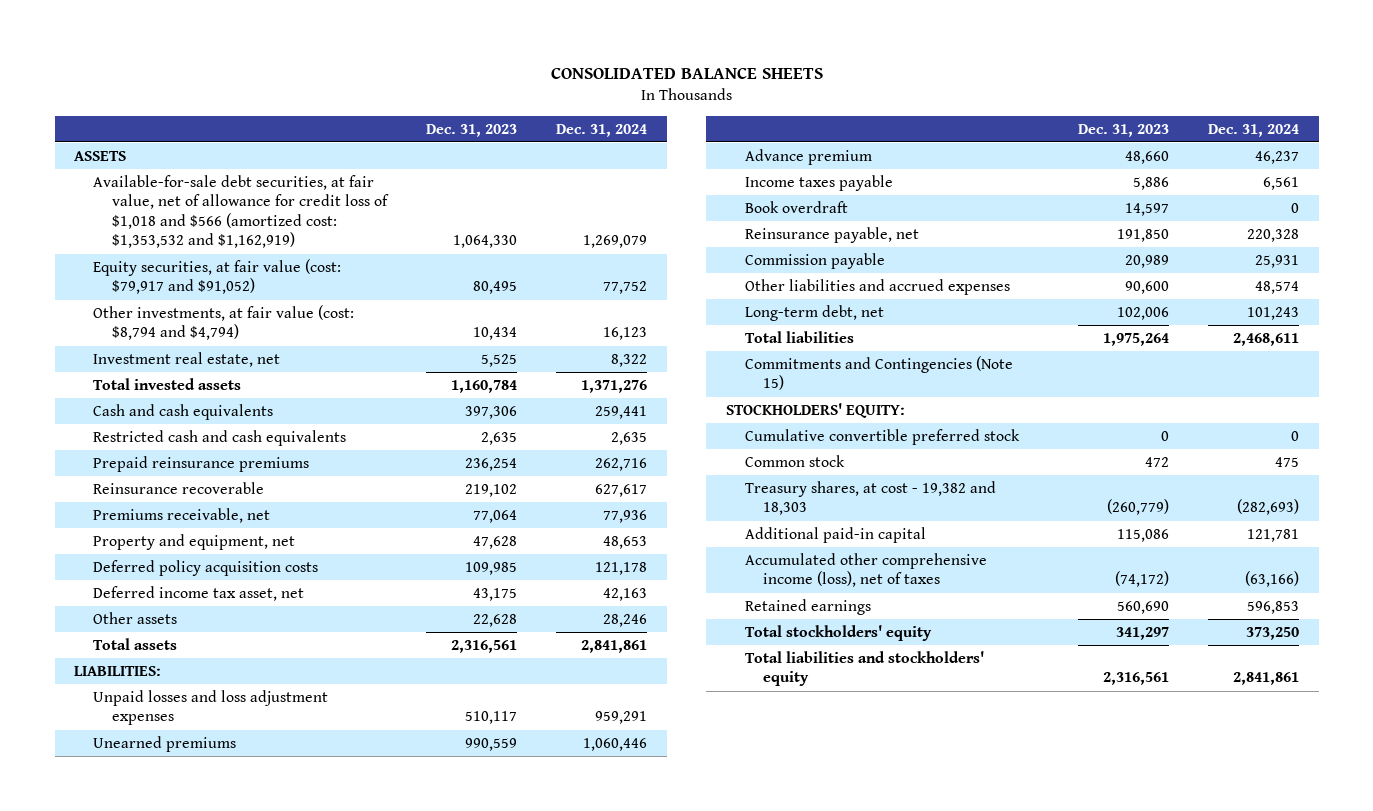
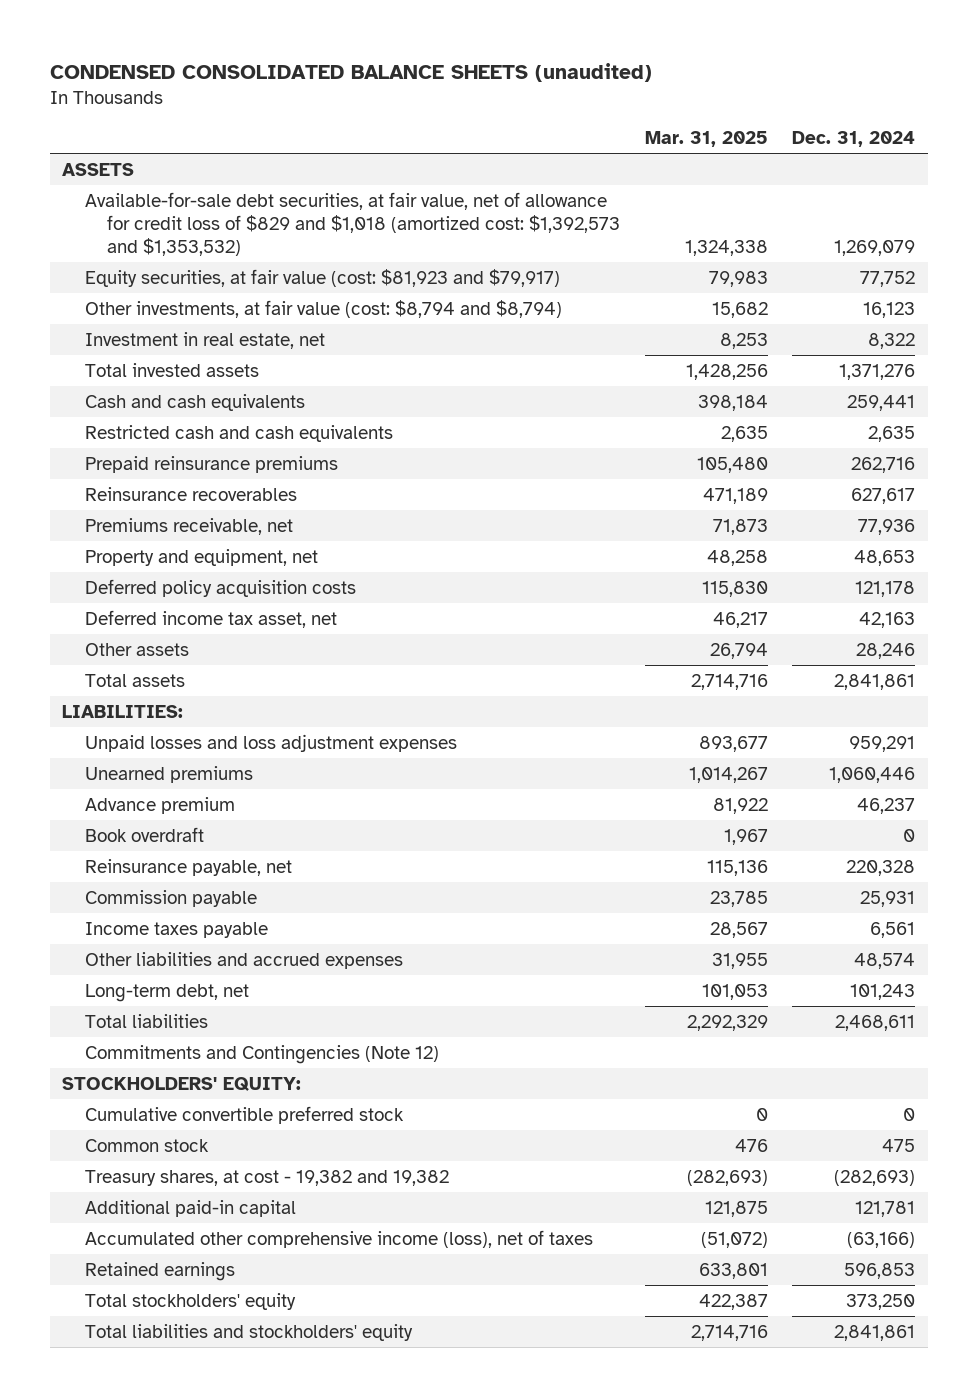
[550,67,823,79] CONSOLIDATED BALANCE SHEETS -> [50,62,653,82] CONDENSED CONSOLIDATED BALANCE SHEETS (unaudited)
[426,123,518,137] Dec. 31, 2023 -> none
none -> [644,130,768,147] Mar. 31, 2025
[92,174,389,249] Available-for-sale debt securities, at fair value, net of allowance for credit loss of $1,018 and $566 (amortized cost: $1,353,532 and $1,162,919) -> [84,191,620,257] Available-for-sale debt securities, at fair value, net of allowance for credit loss of $829 and $1,018 (amortized cost: $1,392,573 and $1,353,532)
[92,258,341,295] Equity securities, at fair value (cost: $79,917 and $91,052) -> [84,268,560,287] Equity securities, at fair value (cost: $81,923 and $79,917)
[92,304,354,341] Other investments, at fair value (cost: $8,794 and $4,794) -> [84,299,562,318] Other investments, at fair value (cost: $8,794 and $8,794)
[92,351,280,367] Investment real estate, net -> [84,331,325,349] Investment in real estate, net
[92,481,264,494] Reinsurance recoverable -> [84,486,297,501] Reinsurance recoverables
[744,174,893,191] Income taxes payable -> [84,921,268,938] Income taxes payable
[744,355,1013,391] Commitments and Contingencies (Note 15) -> [84,1044,439,1064] Commitments and Contingencies (Note 12)
[744,480,996,516] Treasury shares, at cost - 19,382 and 18,303 -> [84,1169,449,1186] Treasury shares, at cost - 19,382 and 19,382

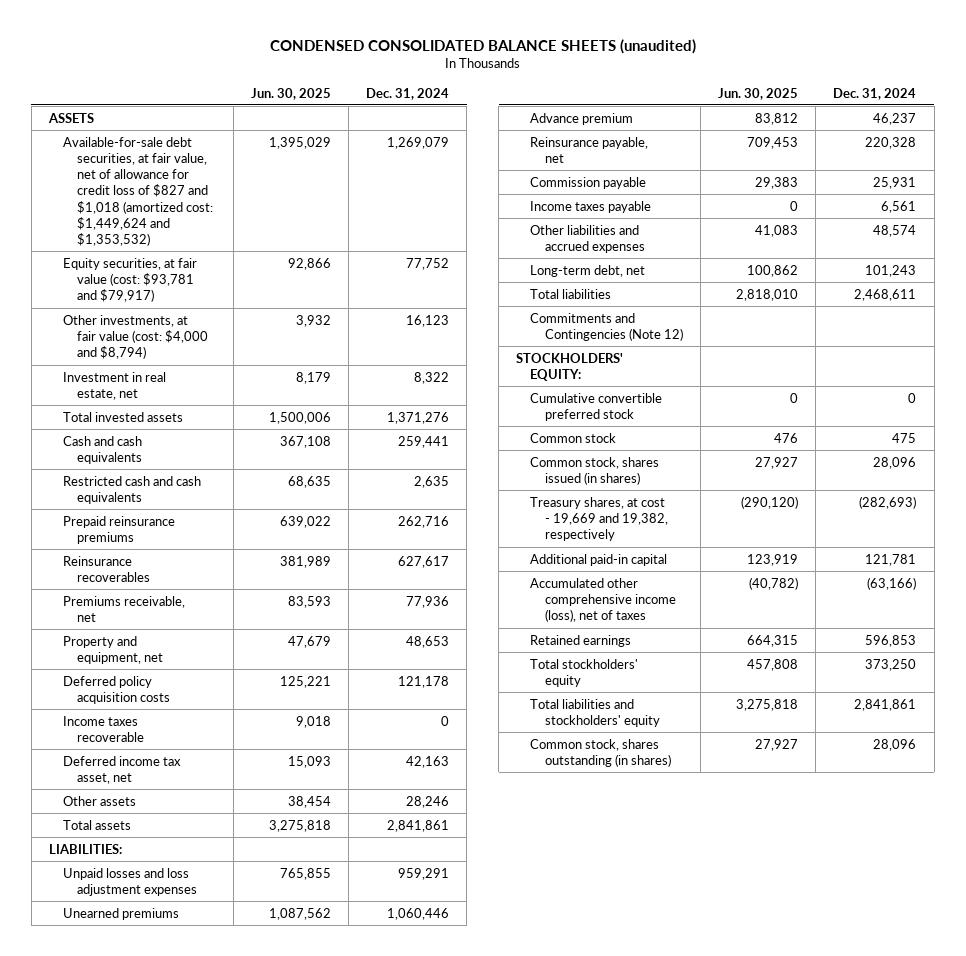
[644,130,768,147] Mar. 31, 2025 -> none
none -> [250,87,331,100] Jun. 30, 2025
[84,191,620,257] Available-for-sale debt securities, at fair value, net of allowance for credit loss of $829 and $1,018 (amortized cost: $1,392,573 and $1,353,532) -> [63,136,214,246] Available-for-sale debt securities, at fair value, net of allowance for credit loss of $827 and $1,018 (amortized cost: $1,449,624 and $1,353,532)
[84,268,560,287] Equity securities, at fair value (cost: $81,923 and $79,917) -> [63,257,198,303] Equity securities, at fair value (cost: $93,781 and $79,917)
[84,299,562,318] Other investments, at fair value (cost: $8,794 and $8,794) -> [63,314,209,360] Other investments, at fair value (cost: $4,000 and $8,794)
none -> [63,715,145,742] Income taxes recoverable
[84,826,204,842] Book overdraft -> none
none -> [530,456,660,485] Common stock, shares issued (in shares)
[84,1169,449,1186] Treasury shares, at cost - 19,382 and 19,382 -> [530,496,668,542] Treasury shares, at cost - 19,669 and 19,382, respectively
none -> [530,738,671,767] Common stock, shares outstanding (in shares)

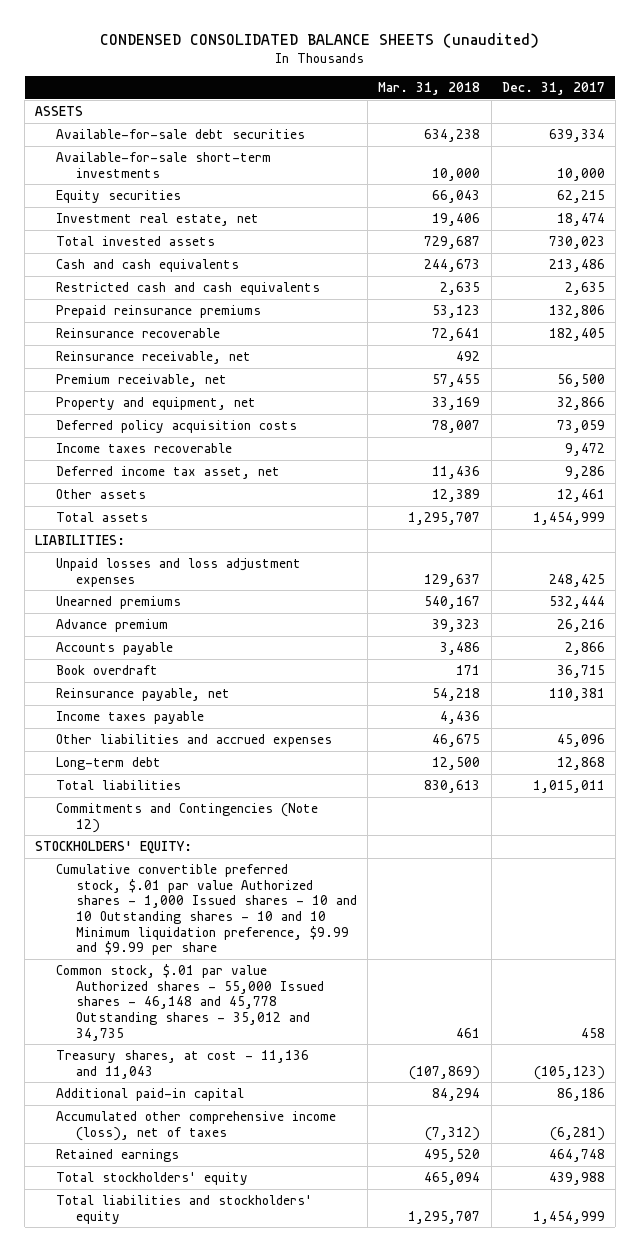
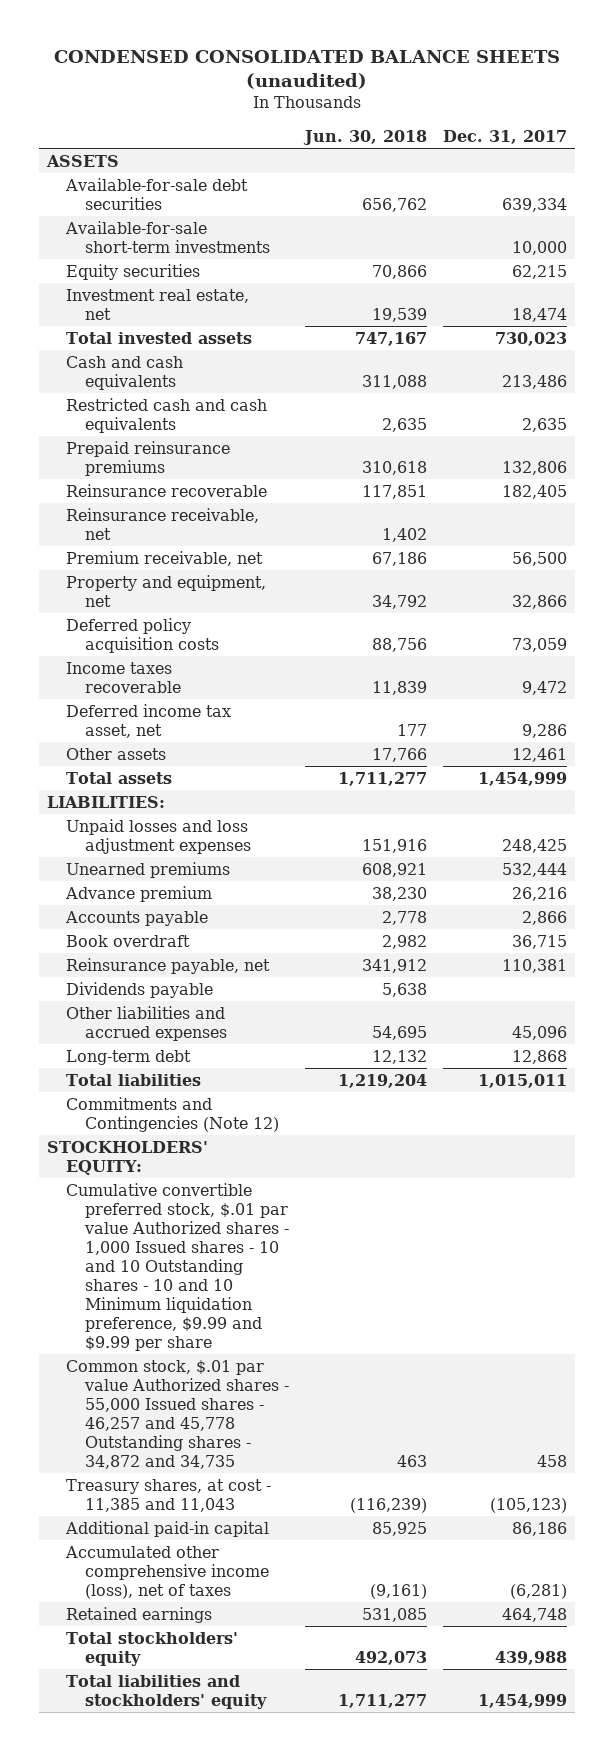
[378,82,481,96] Mar. 31, 2018 -> none
none -> [302,129,427,145] Jun. 30, 2018
[55,710,204,724] Income taxes payable -> none
none -> [65,981,213,998] Dividends payable
[55,963,324,1041] Common stock, $.01 par value Authorized shares - 55,000 Issued shares - 46,148 and 45,778 Outstanding shares - 35,012 and 34,735 -> [65,1359,289,1469] Common stock, $.01 par value Authorized shares - 55,000 Issued shares - 46,257 and 45,778 Outstanding shares - 34,872 and 34,735
[55,1049,309,1079] Treasury shares, at cost - 11,136 and 11,043 -> [65,1478,271,1512] Treasury shares, at cost - 11,385 and 11,043

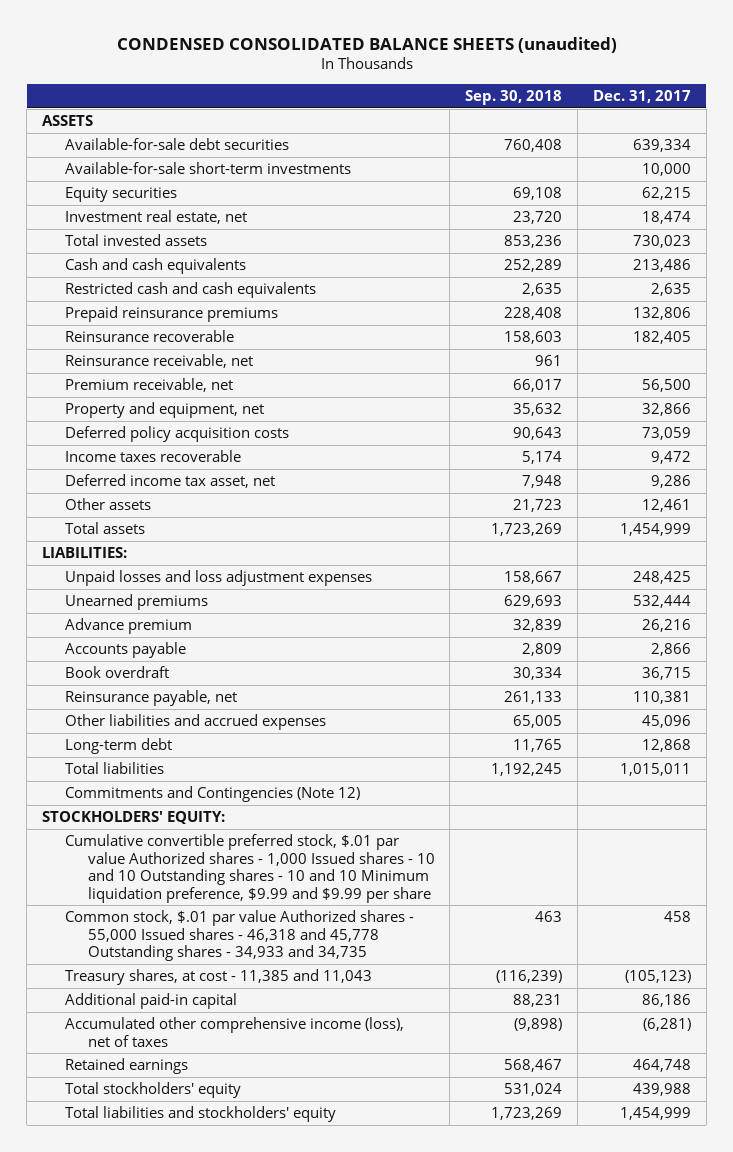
[302,129,427,145] Jun. 30, 2018 -> none
none -> [465,90,563,106] Sep. 30, 2018
[65,981,213,998] Dividends payable -> none
[65,1359,289,1469] Common stock, $.01 par value Authorized shares - 55,000 Issued shares - 46,257 and 45,778 Outstanding shares - 34,872 and 34,735 -> [64,909,414,962] Common stock, $.01 par value Authorized shares - 55,000 Issued shares - 46,318 and 45,778 Outstanding shares - 34,933 and 34,735

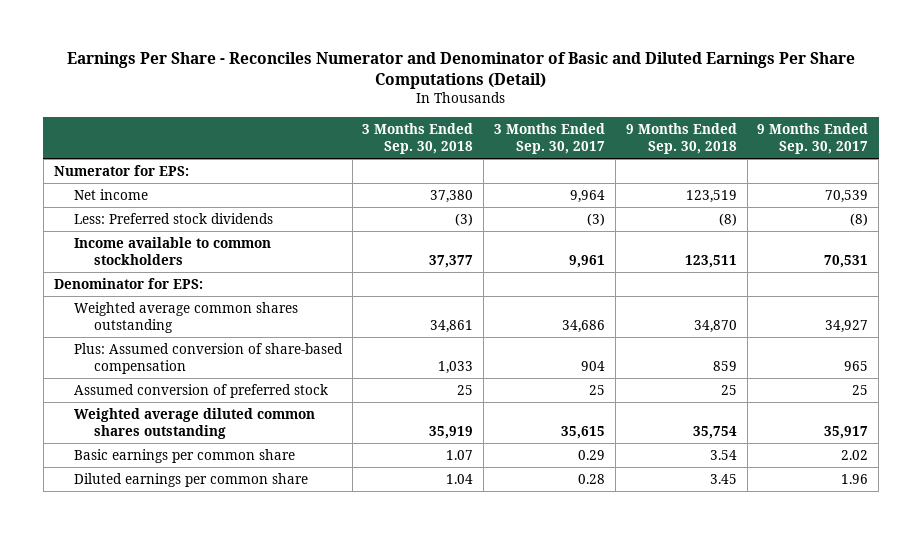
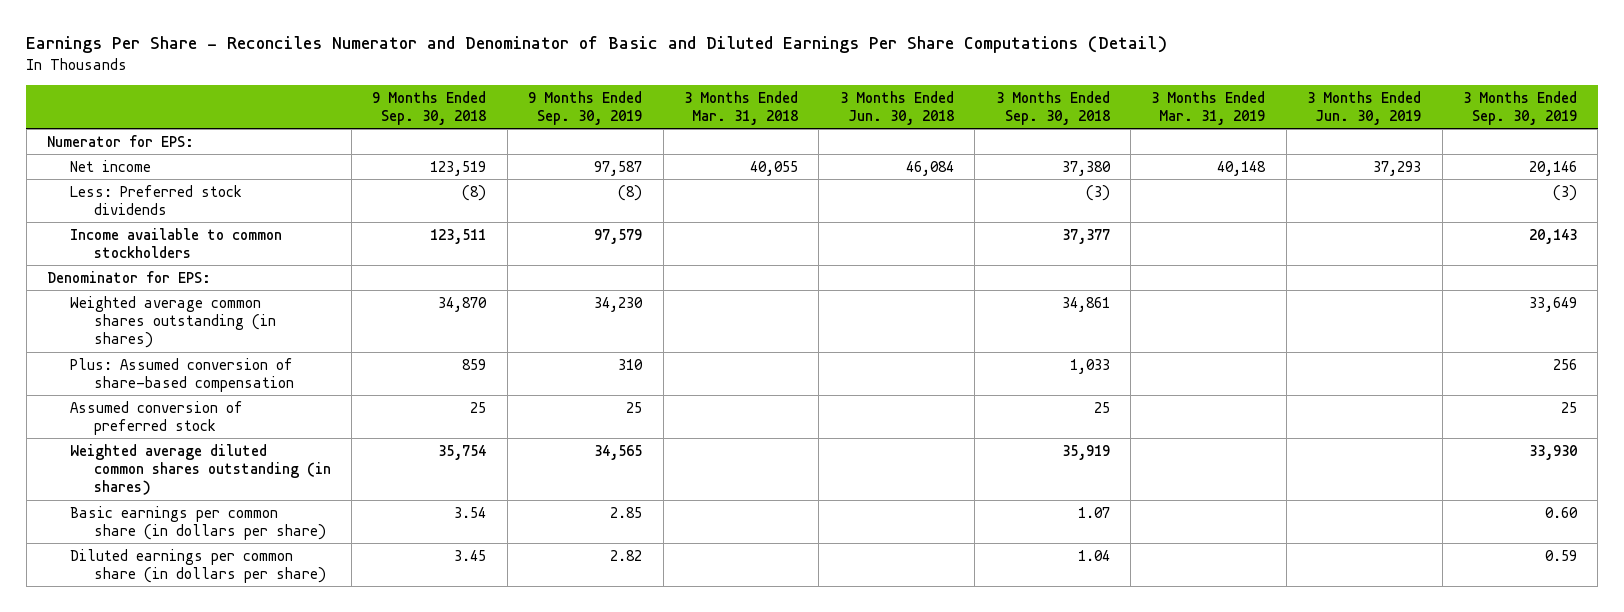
[494,122,606,155] 3 Months Ended Sep. 30, 2017 -> none
[757,122,869,155] 9 Months Ended Sep. 30, 2017 -> none
none -> [528,90,643,125] 9 Months Ended Sep. 30, 2019
none -> [683,90,798,125] 3 Months Ended Mar. 31, 2018
none -> [839,90,954,125] 3 Months Ended Jun. 30, 2018
none -> [1151,90,1266,125] 3 Months Ended Mar. 31, 2019
none -> [1307,90,1422,125] 3 Months Ended Jun. 30, 2019
none -> [1462,90,1577,125] 3 Months Ended Sep. 30, 2019
[73,301,298,334] Weighted average common shares outstanding -> [70,295,276,349] Weighted average common shares outstanding (in shares)
[73,407,315,440] Weighted average diluted common shares outstanding -> [70,443,331,496] Weighted average diluted common shares outstanding (in shares)
[73,448,295,463] Basic earnings per common share -> [70,505,326,541] Basic earnings per common share (in dollars per share)
[73,472,308,487] Diluted earnings per common share -> [70,548,326,584] Diluted earnings per common share (in dollars per share)

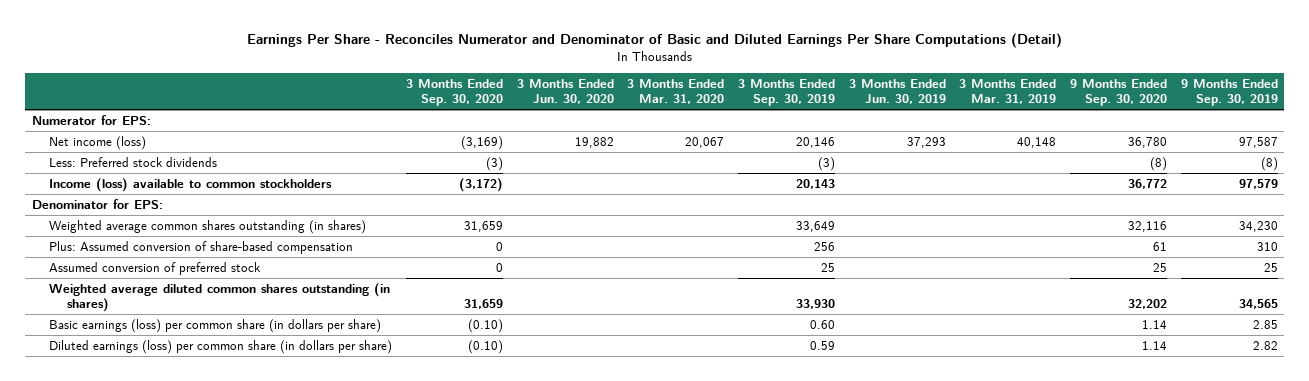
[372,90,487,125] 9 Months Ended Sep. 30, 2018 -> none
[683,90,798,125] 3 Months Ended Mar. 31, 2018 -> none
[839,90,954,125] 3 Months Ended Jun. 30, 2018 -> none
[995,90,1110,125] 3 Months Ended Sep. 30, 2018 -> none
none -> [405,78,503,107] 3 Months Ended Sep. 30, 2020
none -> [516,78,614,105] 3 Months Ended Jun. 30, 2020
none -> [627,78,725,105] 3 Months Ended Mar. 31, 2020
none -> [1069,78,1167,107] 9 Months Ended Sep. 30, 2020
[70,159,152,172] Net income -> [49,135,147,150] Net income (loss)
[70,227,283,259] Income available to common stockholders -> [49,177,333,192] Income (loss) available to common stockholders
[70,505,326,541] Basic earnings per common share (in dollars per share) -> [49,318,382,333] Basic earnings (loss) per common share (in dollars per share)
[70,548,326,584] Diluted earnings per common share (in dollars per share) -> [49,339,393,354] Diluted earnings (loss) per common share (in dollars per share)

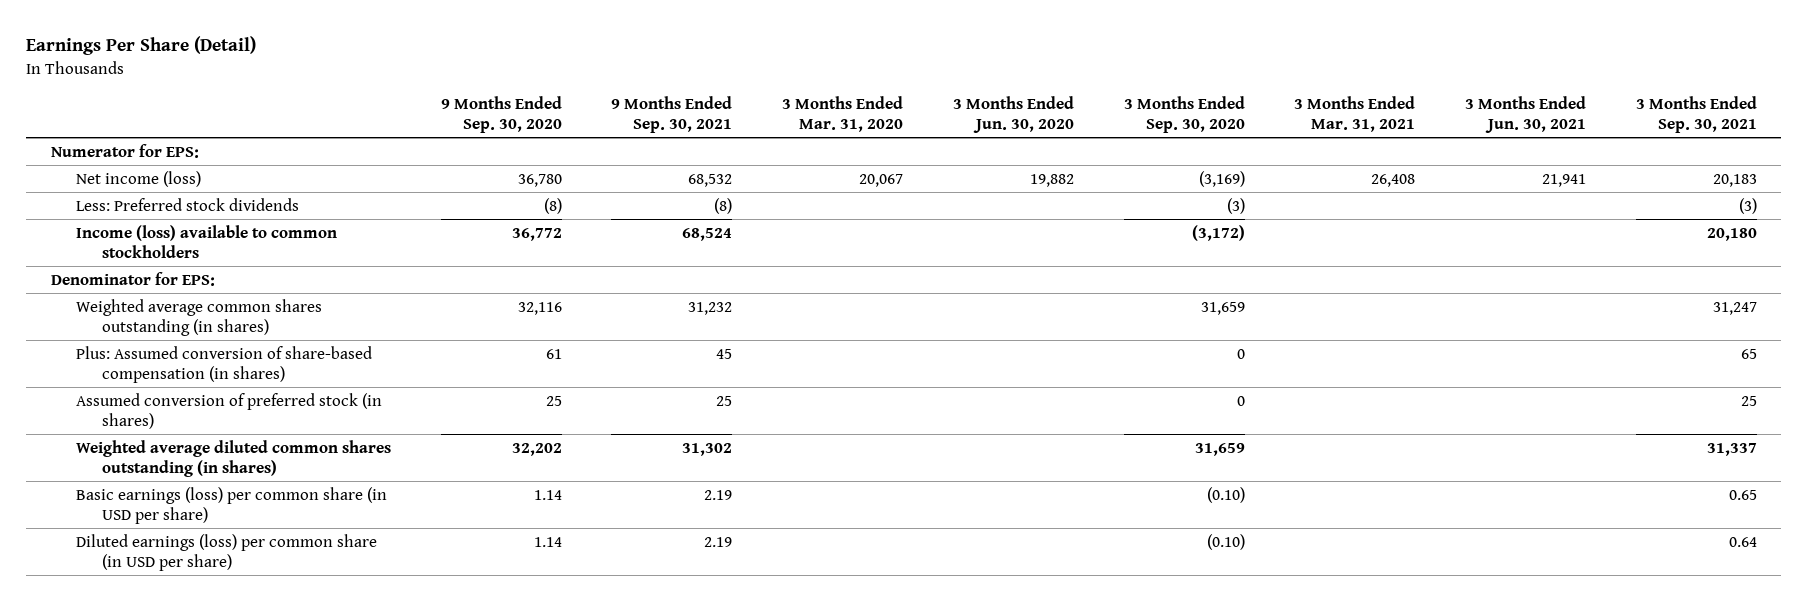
[246,33,1062,49] Earnings Per Share - Reconciles Numerator and Denominator of Basic and Diluted Earnings Per Share Computations (Detail) -> [25,36,256,56] Earnings Per Share (Detail)
[737,78,835,107] 3 Months Ended Sep. 30, 2019 -> none
[848,78,946,105] 3 Months Ended Jun. 30, 2019 -> none
[959,78,1057,105] 3 Months Ended Mar. 31, 2019 -> none
[1180,78,1278,107] 9 Months Ended Sep. 30, 2019 -> none
none -> [611,95,733,134] 9 Months Ended Sep. 30, 2021
none -> [1294,95,1416,133] 3 Months Ended Mar. 31, 2021
none -> [1464,95,1586,134] 3 Months Ended Jun. 30, 2021
none -> [1635,95,1757,134] 3 Months Ended Sep. 30, 2021
[49,240,354,254] Plus: Assumed conversion of share-based compensation -> [76,345,373,383] Plus: Assumed conversion of share-based compensation (in shares)
[49,261,262,275] Assumed conversion of preferred stock -> [76,392,383,429] Assumed conversion of preferred stock (in shares)
[49,318,382,333] Basic earnings (loss) per common share (in dollars per share) -> [76,486,388,524] Basic earnings (loss) per common share (in USD per share)
[49,339,393,354] Diluted earnings (loss) per common share (in dollars per share) -> [76,533,378,571] Diluted earnings (loss) per common share (in USD per share)

